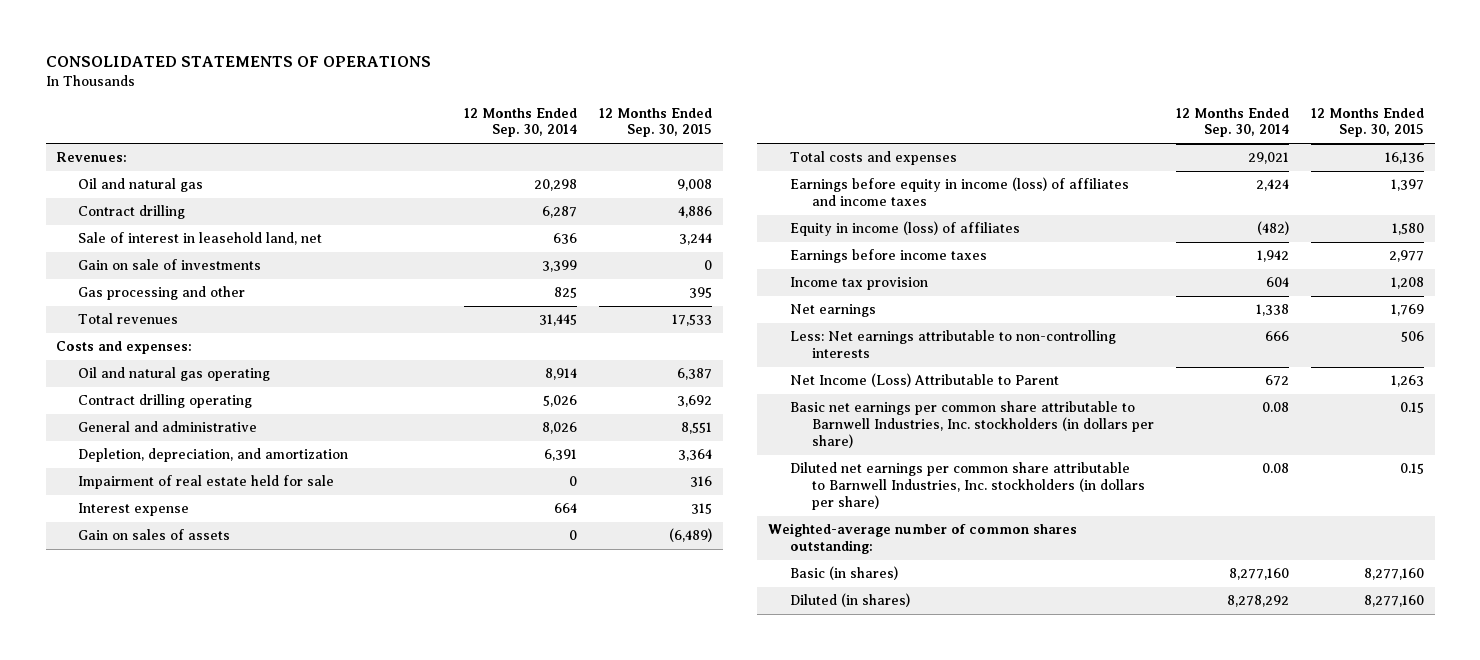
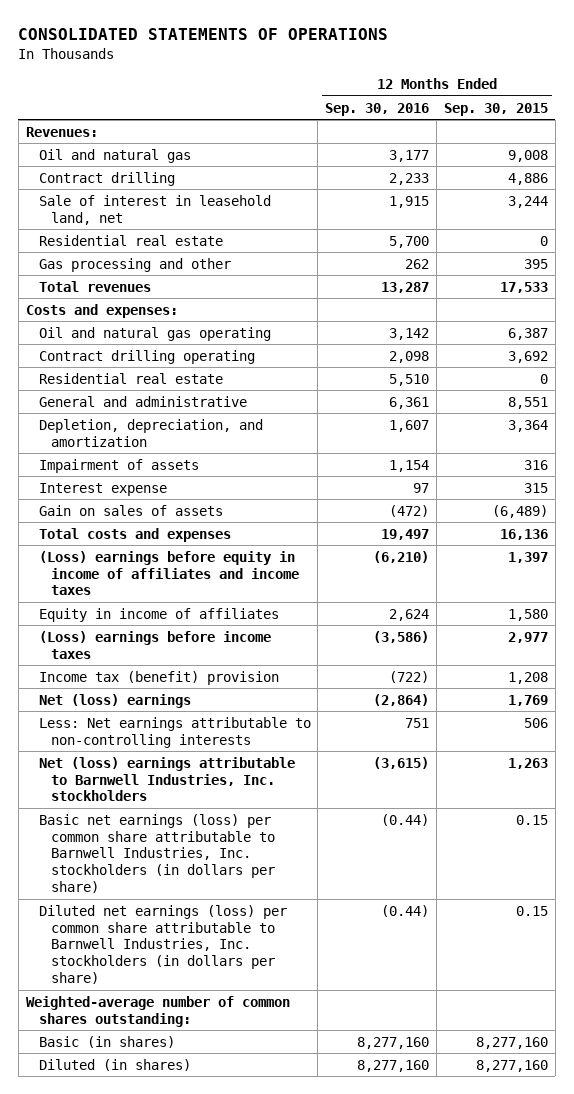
[463,107,577,138] 12 Months Ended Sep. 30, 2014 -> none
none -> [325,102,430,116] Sep. 30, 2016
[78,259,262,271] Gain on sale of investments -> none
none -> [38,234,223,246] Residential real estate
none -> [38,372,223,384] Residential real estate
[78,475,335,490] Impairment of real estate held for sale -> [38,458,199,473] Impairment of assets
[790,177,1130,207] Earnings before equity in income (loss) of affiliates and income taxes -> [38,550,300,596] (Loss) earnings before equity in income of affiliates and income taxes
[790,221,1021,237] Equity in income (loss) of affiliates -> [38,607,279,622] Equity in income of affiliates
[790,249,988,264] Earnings before income taxes -> [38,630,271,659] (Loss) earnings before income taxes
[790,277,929,291] Income tax provision -> [38,670,279,685] Income tax (benefit) provision
[790,304,877,318] Net earnings -> [38,693,191,708] Net (loss) earnings
[790,373,1060,388] Net Income (Loss) Attributable to Parent -> [38,756,295,802] Net (loss) earnings attributable to Barnwell Industries, Inc. stockholders
[790,401,1154,448] Basic net earnings per common share attributable to Barnwell Industries, Inc. stockholders (in dollars per share) -> [38,813,276,894] Basic net earnings (loss) per common share attributable to Barnwell Industries, Inc. stockholders (in dollars per share)
[790,462,1145,510] Diluted net earnings per common share attributable to Barnwell Industries, Inc. stockholders (in dollars per share) -> [38,904,287,985] Diluted net earnings (loss) per common share attributable to Barnwell Industries, Inc. stockholders (in dollars per share)

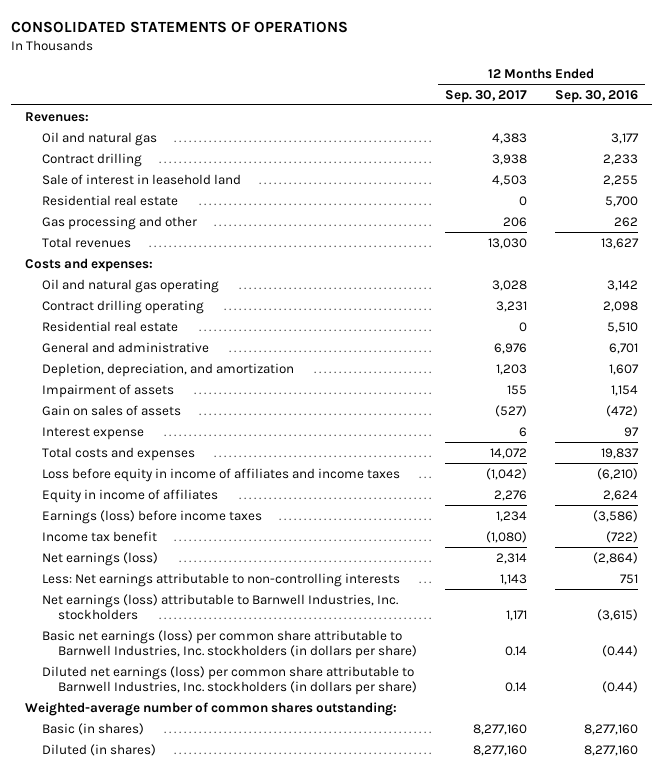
[444,102,549,116] Sep. 30, 2015 -> none
none -> [444,89,527,103] Sep. 30, 2017
[38,194,271,225] Sale of interest in leasehold land, net -> [41,173,241,185] Sale of interest in leasehold land
[389,195,430,208] 1,915 -> [602,174,638,186] 2,255
[381,281,430,293] 13,287 -> [600,237,639,249] 13,627
[389,396,430,409] 6,361 -> [608,342,638,354] 6,701
[38,482,167,496] Interest expense -> [41,426,144,440] Interest expense
[381,528,430,540] 19,497 -> [600,447,639,459] 19,837
[38,550,300,596] (Loss) earnings before equity in income of affiliates and income taxes -> [41,467,400,482] Loss before equity in income of affiliates and income taxes
[38,630,271,659] (Loss) earnings before income taxes -> [41,509,262,524] Earnings (loss) before income taxes
[38,670,279,685] Income tax (benefit) provision -> [41,530,157,542] Income tax benefit
[38,693,191,708] Net (loss) earnings -> [41,551,158,566] Net earnings (loss)
[38,756,295,802] Net (loss) earnings attributable to Barnwell Industries, Inc. stockholders -> [41,593,398,620] Net earnings (loss) attributable to Barnwell Industries, Inc. stockholders

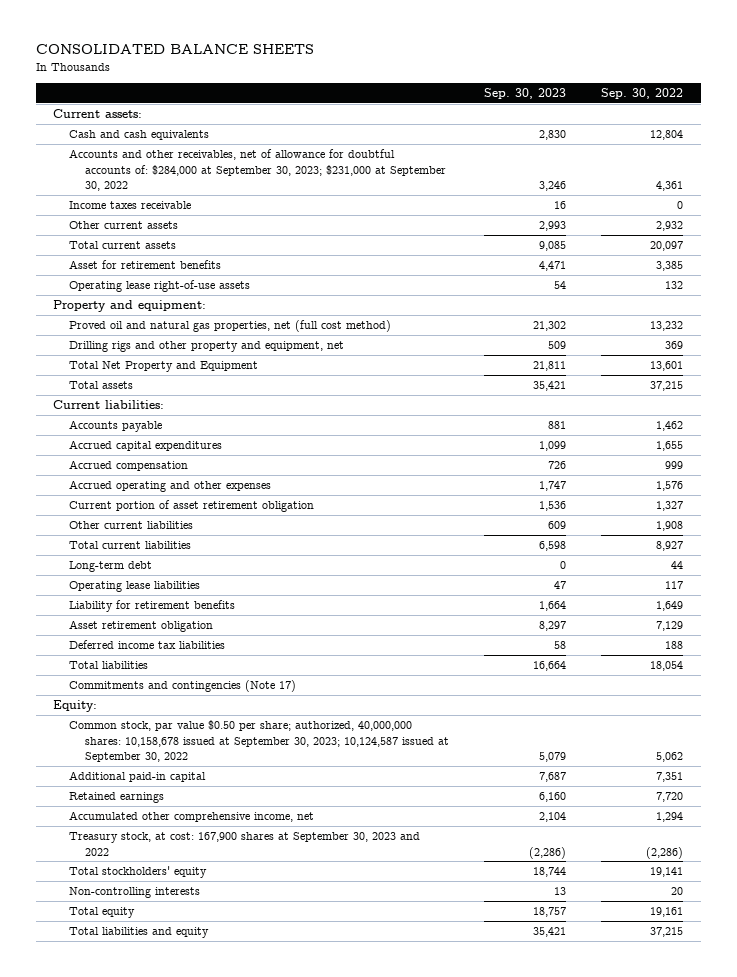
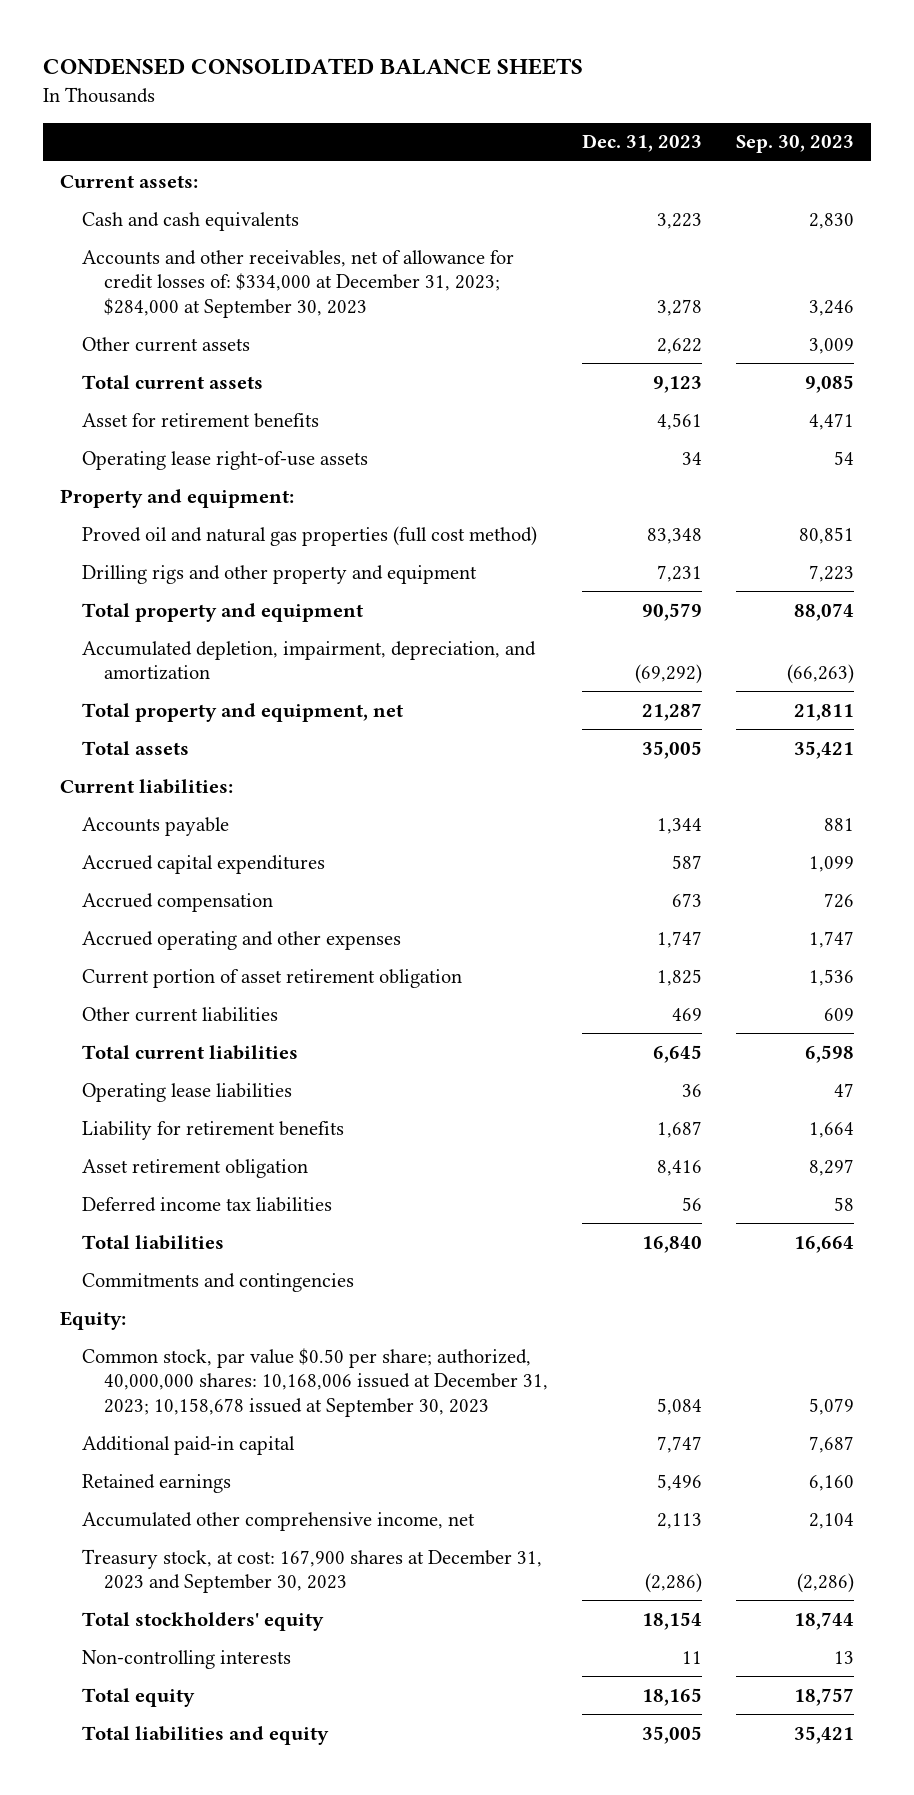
[35,44,314,55] CONSOLIDATED BALANCE SHEETS -> [42,58,583,76] CONDENSED CONSOLIDATED BALANCE SHEETS
[601,87,684,99] Sep. 30, 2022 -> none
none -> [582,134,703,153] Dec. 31, 2023
[69,201,192,210] Income taxes receivable -> none
[69,149,446,191] Accounts and other receivables, net of allowance for doubtful accounts of: $284,000 at September 30, 2023; $231,000 at September 30, 2022 -> [81,249,514,318] Accounts and other receivables, net of allowance for credit losses of: $334,000 at December 31, 2023; $284,000 at September 30, 2023
[539,221,567,232] 2,993 -> [809,337,855,354] 3,009
[69,320,392,333] Proved oil and natural gas properties, net (full cost method) -> [81,525,537,546] Proved oil and natural gas properties (full cost method)
[533,321,567,332] 21,302 -> [799,526,855,544] 80,851
[69,341,345,353] Drilling rigs and other property and equipment, net -> [81,564,477,584] Drilling rigs and other property and equipment
[548,341,567,350] 509 -> [809,564,855,582] 7,223
none -> [81,602,363,622] Total property and equipment
none -> [81,640,536,681] Accumulated depletion, impairment, depreciation, and amortization
[69,361,259,373] Total Net Property and Equipment -> [81,702,403,722] Total property and equipment, net
[69,561,153,573] Long-term debt -> none
[69,680,297,693] Commitments and contingencies (Note 17) -> [81,1272,354,1292] Commitments and contingencies
[69,720,449,762] Common stock, par value $0.50 per share; authorized, 40,000,000 shares: 10,158,678 issued at September 30, 2023; 10,124,587 issued at September 30, 2022 -> [81,1347,549,1417] Common stock, par value $0.50 per share; authorized, 40,000,000 shares: 10,168,006 issued at December 31, 2023; 10,158,678 issued at September 30, 2023
[69,832,421,856] Treasury stock, at cost: 167,900 shares at September 30, 2023 and 2022 -> [81,1548,542,1594] Treasury stock, at cost: 167,900 shares at December 31, 2023 and September 30, 2023

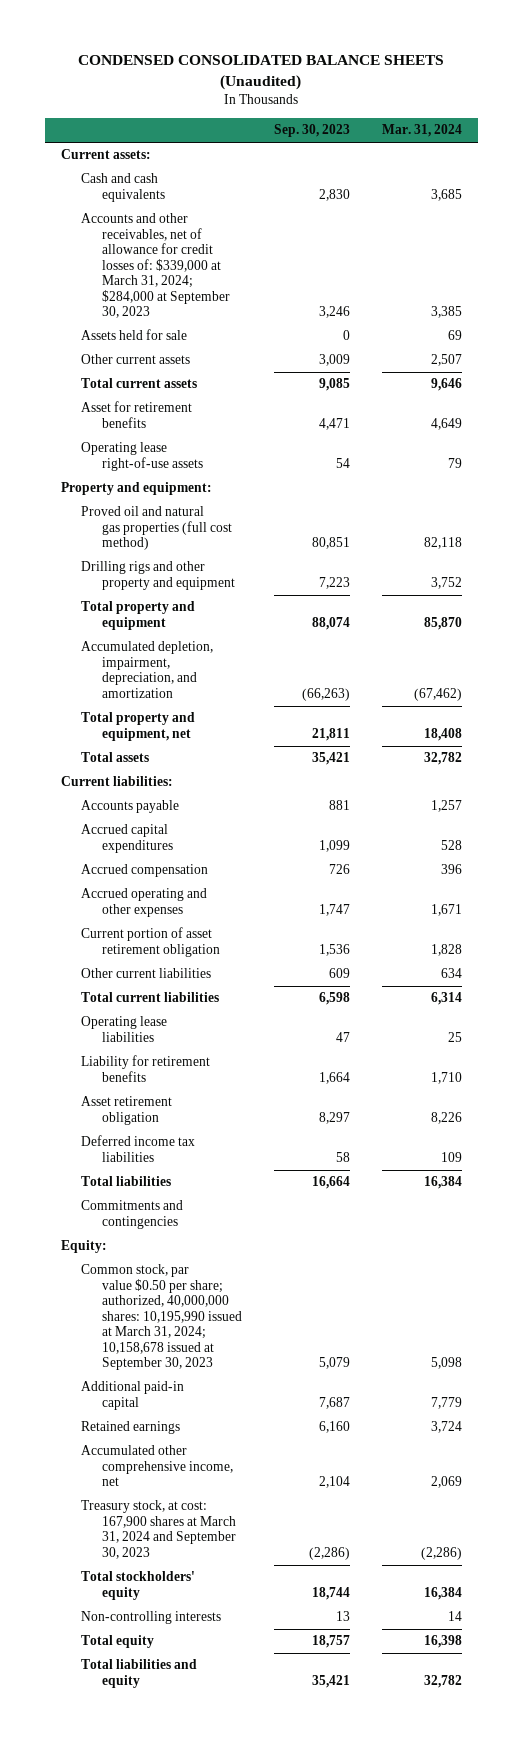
[42,58,583,76] CONDENSED CONSOLIDATED BALANCE SHEETS -> [78,55,445,91] CONDENSED CONSOLIDATED BALANCE SHEETS (Unaudited)
[582,134,703,153] Dec. 31, 2023 -> none
none -> [382,124,463,138] Mar. 31, 2024
[81,249,514,318] Accounts and other receivables, net of allowance for credit losses of: $334,000 at December 31, 2023; $284,000 at September 30, 2023 -> [81,213,230,319] Accounts and other receivables, net of allowance for credit losses of: $339,000 at March 31, 2024; $284,000 at September 30, 2023
none -> [81,329,188,341] Assets held for sale
[81,1347,549,1417] Common stock, par value $0.50 per share; authorized, 40,000,000 shares: 10,168,006 issued at December 31, 2023; 10,158,678 issued at September 30, 2023 -> [81,1264,242,1371] Common stock, par value $0.50 per share; authorized, 40,000,000 shares: 10,195,990 issued at March 31, 2024; 10,158,678 issued at September 30, 2023
[81,1548,542,1594] Treasury stock, at cost: 167,900 shares at December 31, 2023 and September 30, 2023 -> [81,1500,236,1559] Treasury stock, at cost: 167,900 shares at March 31, 2024 and September 30, 2023

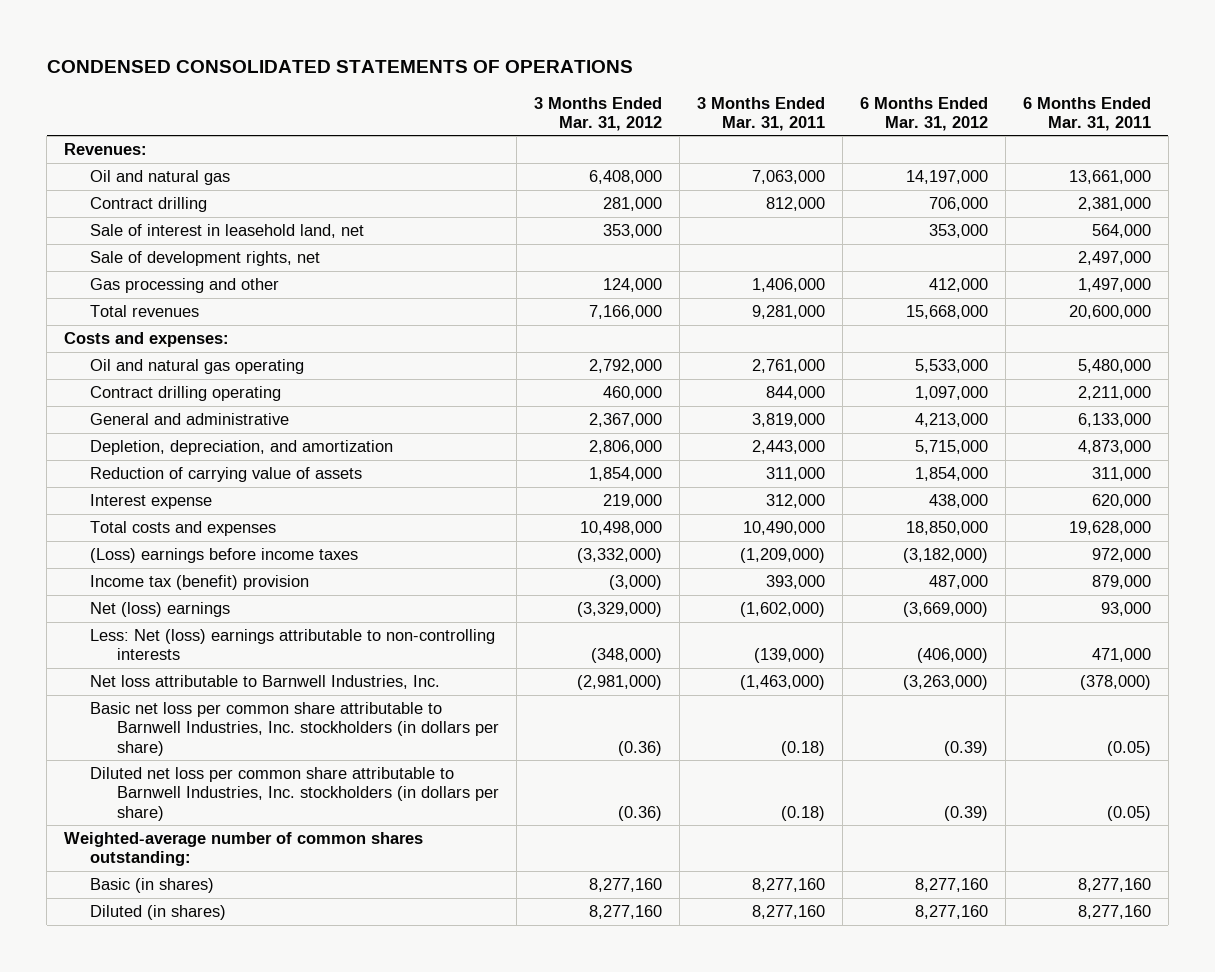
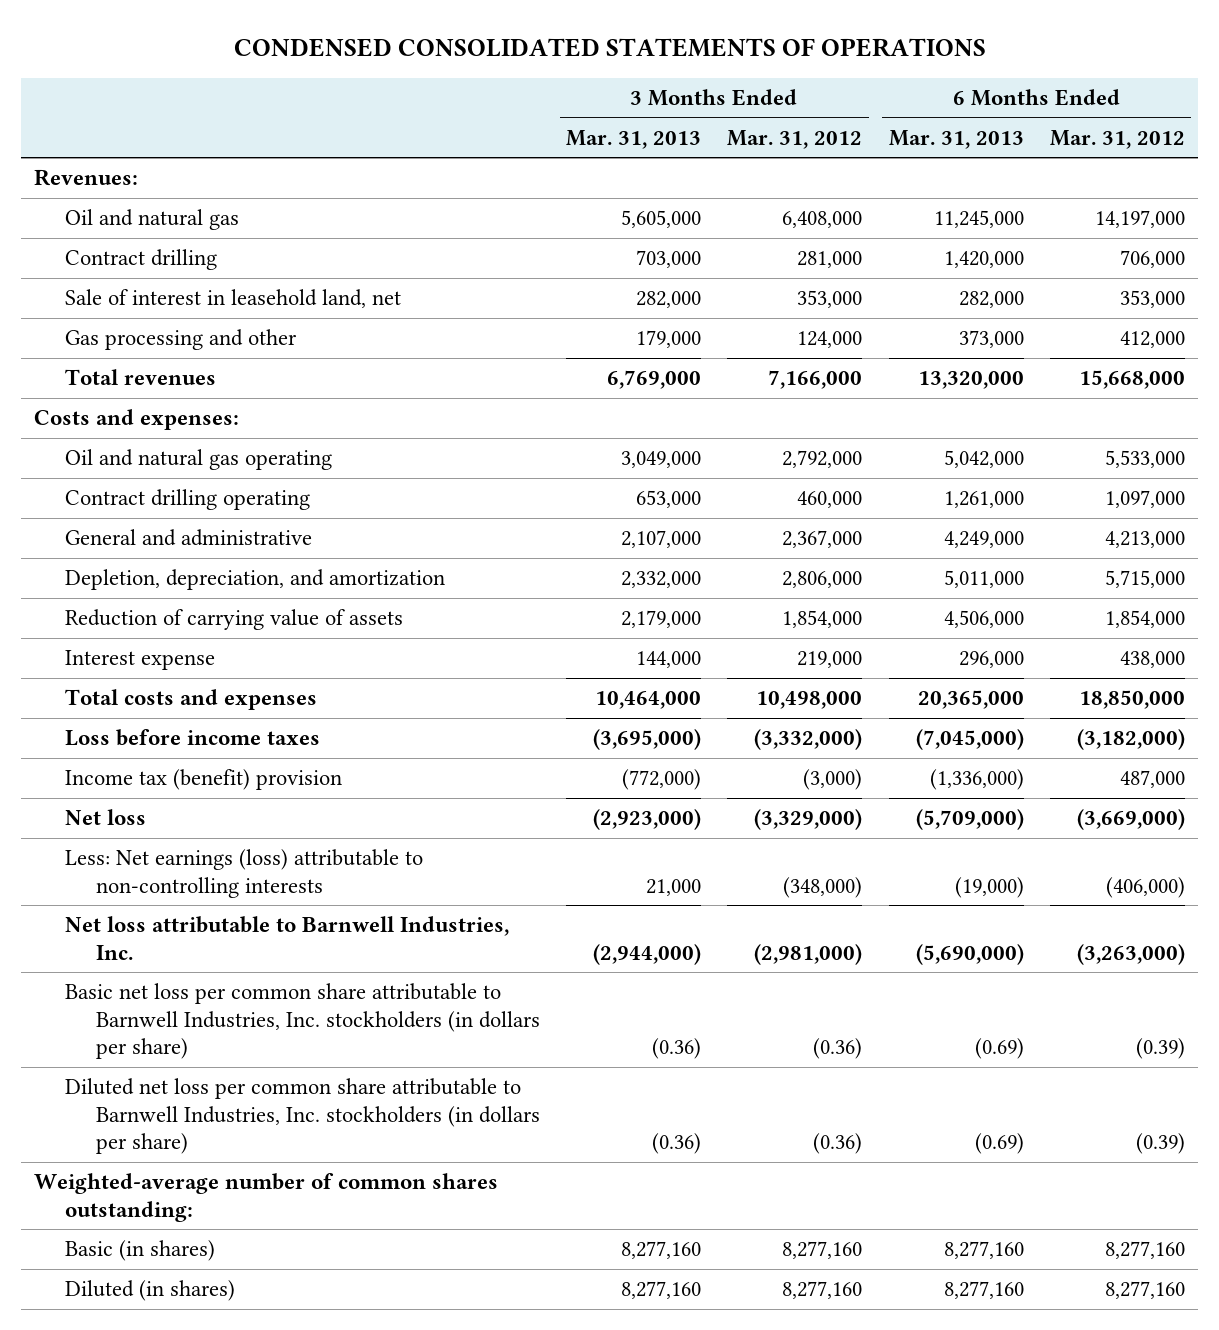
[696,96,825,131] 3 Months Ended Mar. 31, 2011 -> none
[1022,96,1151,131] 6 Months Ended Mar. 31, 2011 -> none
none -> [566,129,702,149] Mar. 31, 2013
none -> [888,129,1024,149] Mar. 31, 2013
[90,251,321,267] Sale of development rights, net -> none
[90,548,359,564] (Loss) earnings before income taxes -> [65,729,321,747] Loss before income taxes
[90,602,231,618] Net (loss) earnings -> [65,809,147,826] Net loss
[90,629,496,661] Less: Net (loss) earnings attributable to non-controlling interests -> [65,849,424,898] Less: Net earnings (loss) attributable to non-controlling interests

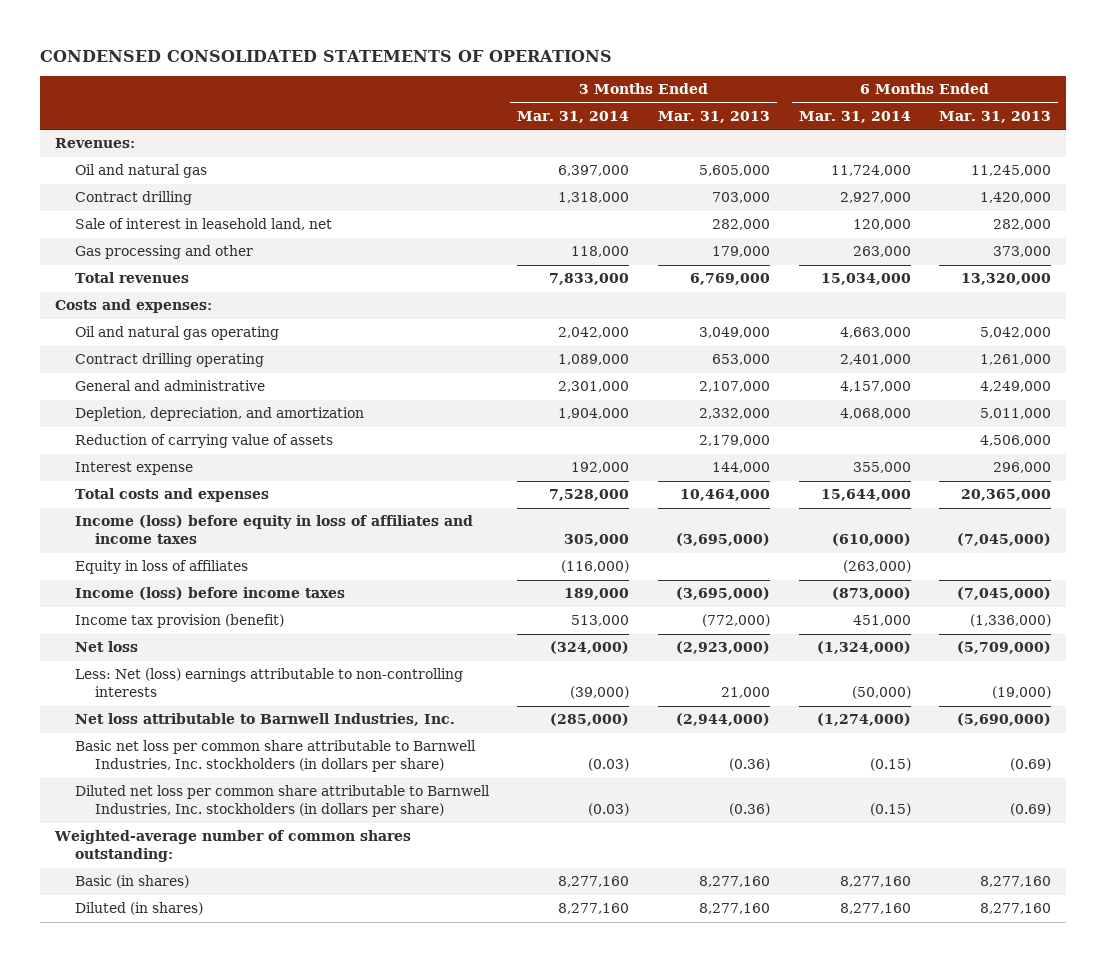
[727,129,863,149] Mar. 31, 2012 -> none
[1049,129,1185,149] Mar. 31, 2012 -> none
none -> [517,110,630,123] Mar. 31, 2014
none -> [798,110,911,123] Mar. 31, 2014
[65,729,321,747] Loss before income taxes -> [74,515,473,545] Income (loss) before equity in loss of affiliates and income taxes
none -> [74,560,248,575] Equity in loss of affiliates
none -> [74,587,345,601] Income (loss) before income taxes
[65,769,343,791] Income tax (benefit) provision -> [74,614,284,629] Income tax provision (benefit)
[65,849,424,898] Less: Net earnings (loss) attributable to non-controlling interests -> [74,668,463,698] Less: Net (loss) earnings attributable to non-controlling interests

